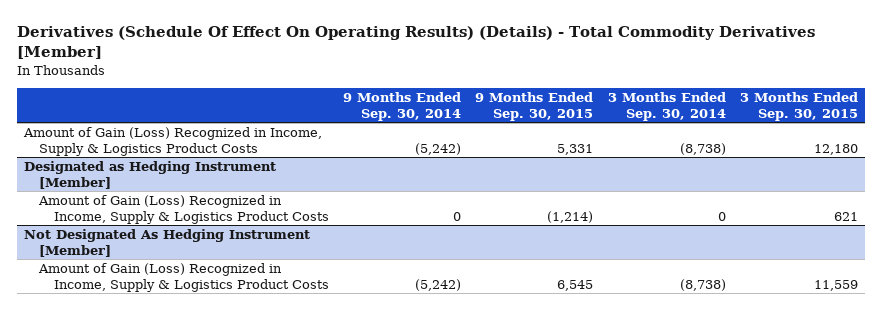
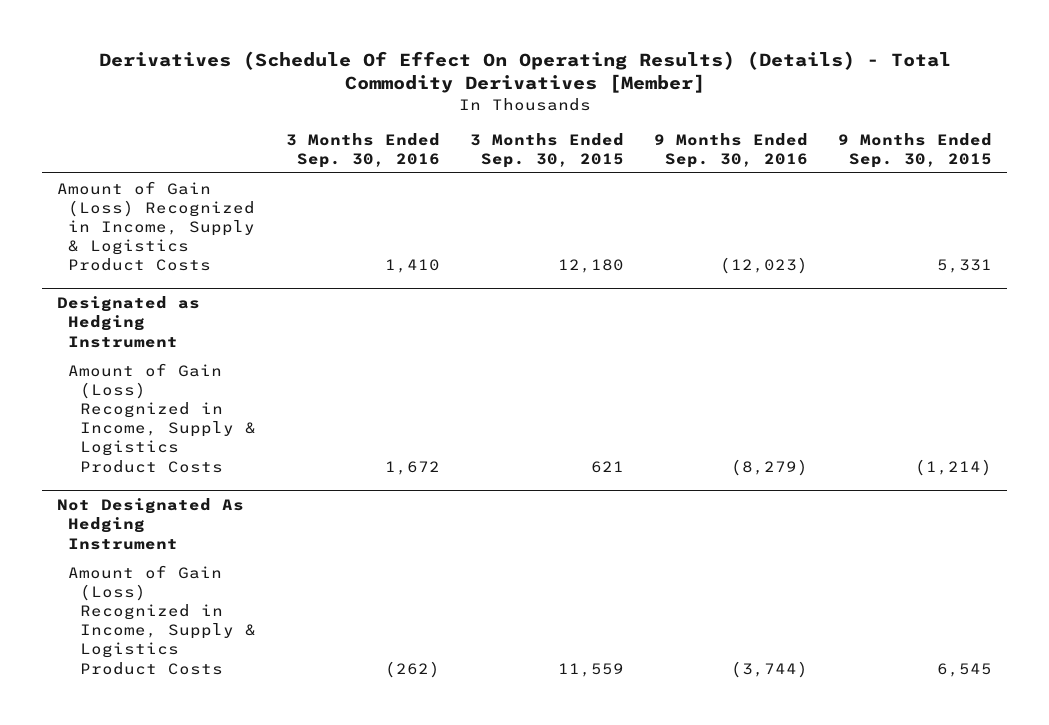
[342,92,461,121] 9 Months Ended Sep. 30, 2014 -> none
[607,92,726,121] 3 Months Ended Sep. 30, 2014 -> none
none -> [285,132,440,168] 3 Months Ended Sep. 30, 2016
none -> [653,132,808,168] 9 Months Ended Sep. 30, 2016
[23,161,276,189] Designated as Hedging Instrument [Member] -> [57,296,201,348] Designated as Hedging Instrument
[23,229,310,257] Not Designated As Hedging Instrument [Member] -> [57,498,245,550] Not Designated As Hedging Instrument

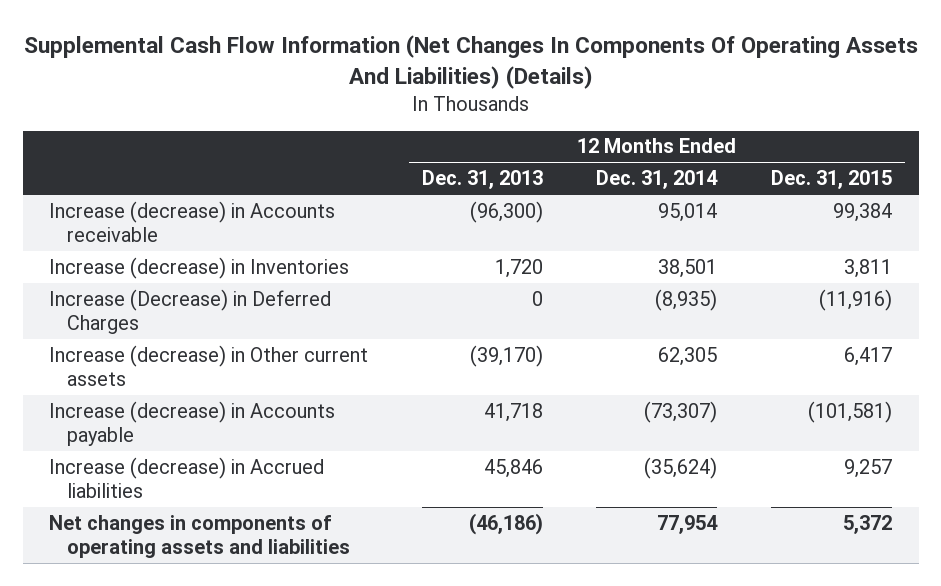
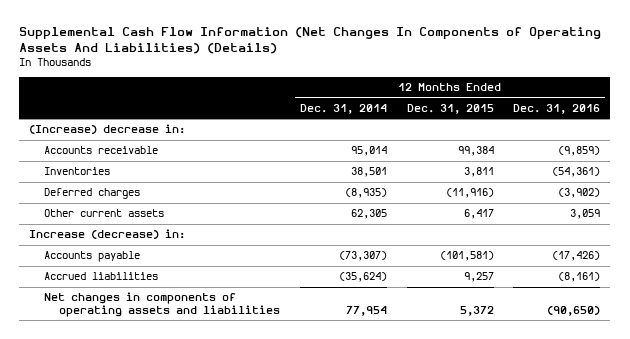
[23,35,918,90] Supplemental Cash Flow Information (Net Changes In Components Of Operating Assets And Liabilities) (Details) -> [19,26,602,55] Supplemental Cash Flow Information (Net Changes In Components of Operating Assets And Liabilities) (Details)
[421,170,543,190] Dec. 31, 2013 -> none
none -> [513,103,601,114] Dec. 31, 2016
none -> [29,124,186,135] (Increase) decrease in:
[49,200,336,243] Increase (decrease) in Accounts receivable -> [44,146,159,155] Accounts receivable
[49,256,350,279] Increase (decrease) in Inventories -> [44,167,111,176] Inventories
[49,288,332,335] Increase (Decrease) in Deferred Charges -> [44,188,141,200] Deferred charges
[49,344,369,387] Increase (decrease) in Other current assets -> [44,209,165,218] Other current assets
none -> [29,229,186,240] Increase (decrease) in:
[49,400,336,447] Increase (decrease) in Accounts payable -> [44,251,141,263] Accounts payable
[49,456,325,499] Increase (decrease) in Accrued liabilities -> [44,272,159,281] Accrued liabilities

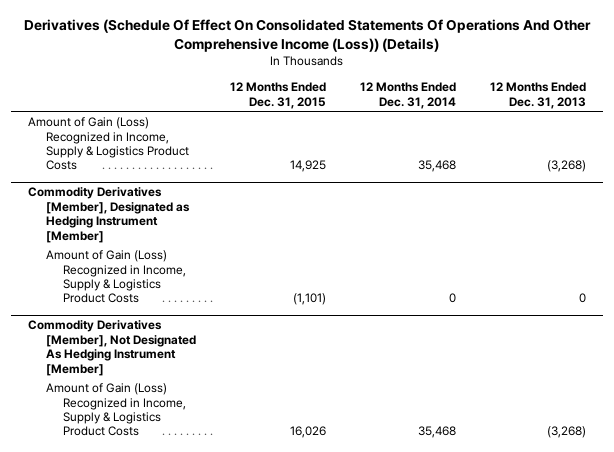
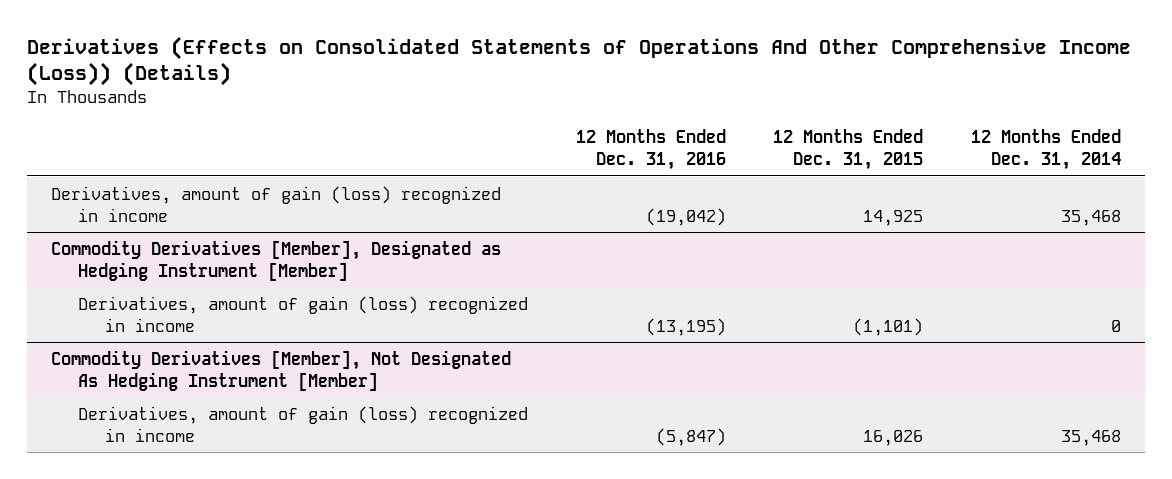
[23,19,591,52] Derivatives (Schedule Of Effect On Consolidated Statements Of Operations And Other Comprehensive Income (Loss)) (Details) -> [27,35,1132,87] Derivatives (Effects on Consolidated Statements of Operations And Other Comprehensive Income (Loss)) (Details)
[489,82,586,109] 12 Months Ended Dec. 31, 2013 -> none
none -> [575,129,726,170] 12 Months Ended Dec. 31, 2016
[28,117,189,171] Amount of Gain (Loss) Recognized in Income, Supply & Logistics Product Costs -> [51,185,502,222] Derivatives, amount of gain (loss) recognized in income
[45,250,186,304] Amount of Gain (Loss) Recognized in Income, Supply & Logistics Product Costs -> [78,295,529,332] Derivatives, amount of gain (loss) recognized in income
[45,383,186,437] Amount of Gain (Loss) Recognized in Income, Supply & Logistics Product Costs -> [78,405,529,442] Derivatives, amount of gain (loss) recognized in income

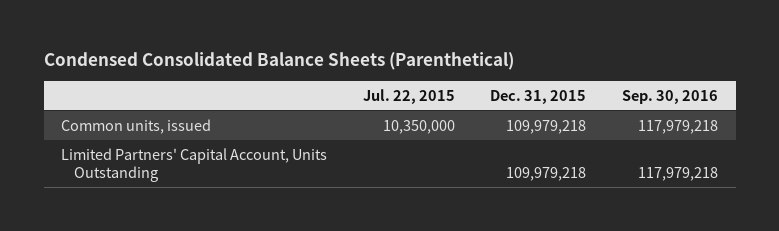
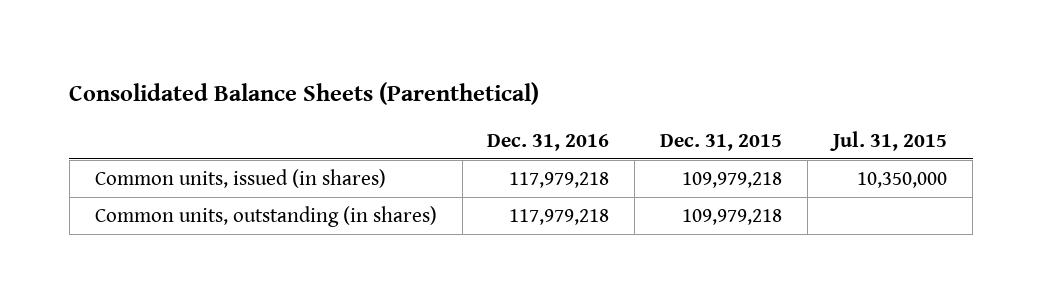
[43,52,514,71] Condensed Consolidated Balance Sheets (Parenthetical) -> [69,82,540,106] Consolidated Balance Sheets (Parenthetical)
[362,88,455,104] Jul. 22, 2015 -> none
[622,89,719,104] Sep. 30, 2016 -> none
none -> [487,133,610,151] Dec. 31, 2016
none -> [830,130,948,151] Jul. 31, 2015
[61,118,212,134] Common units, issued -> [94,168,386,188] Common units, issued (in shares)
[61,147,328,182] Limited Partners' Capital Account, Units Outstanding -> [94,205,437,227] Common units, outstanding (in shares)

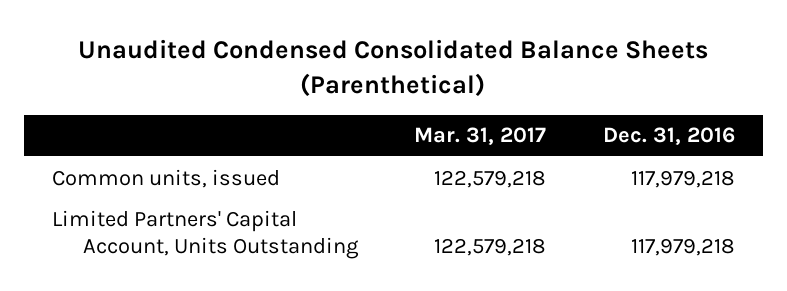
[69,82,540,106] Consolidated Balance Sheets (Parenthetical) -> [78,39,709,97] Unaudited Condensed Consolidated Balance Sheets (Parenthetical)
[660,133,783,151] Dec. 31, 2015 -> none
[830,130,948,151] Jul. 31, 2015 -> none
none -> [414,127,547,146] Mar. 31, 2017
[94,168,386,188] Common units, issued (in shares) -> [52,168,281,188] Common units, issued
[94,205,437,227] Common units, outstanding (in shares) -> [52,209,360,260] Limited Partners' Capital Account, Units Outstanding

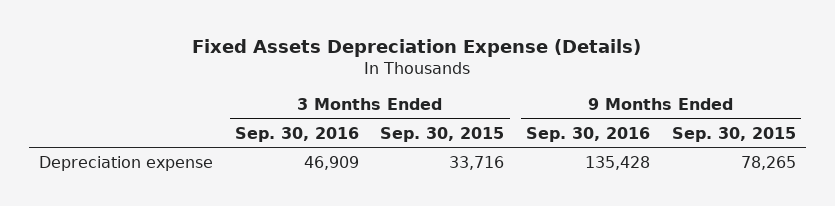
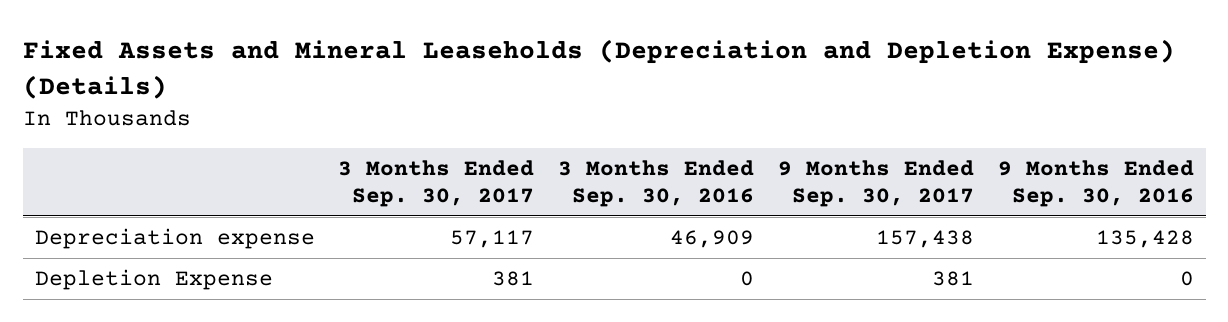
[192,38,642,57] Fixed Assets Depreciation Expense (Details) -> [22,39,1175,99] Fixed Assets and Mineral Leaseholds (Depreciation and Depletion Expense) (Details)
[380,126,505,142] Sep. 30, 2015 -> none
[671,126,796,142] Sep. 30, 2015 -> none
none -> [338,159,535,207] 3 Months Ended Sep. 30, 2017
none -> [777,159,974,207] 9 Months Ended Sep. 30, 2017
none -> [34,269,273,291] Depletion Expense

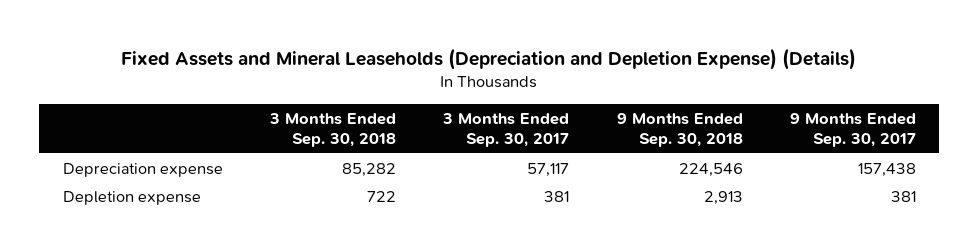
[558,159,755,207] 3 Months Ended Sep. 30, 2016 -> none
[997,159,1194,207] 9 Months Ended Sep. 30, 2016 -> none
none -> [269,112,397,148] 3 Months Ended Sep. 30, 2018
none -> [616,112,743,148] 9 Months Ended Sep. 30, 2018
[34,269,273,291] Depletion Expense -> [62,190,201,205] Depletion expense

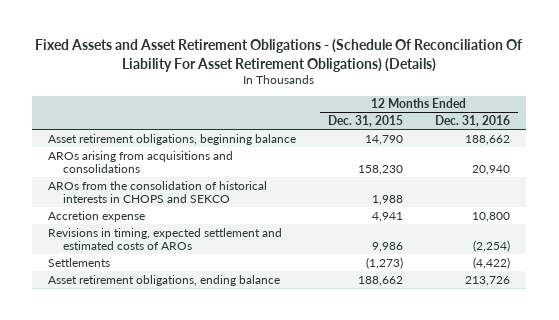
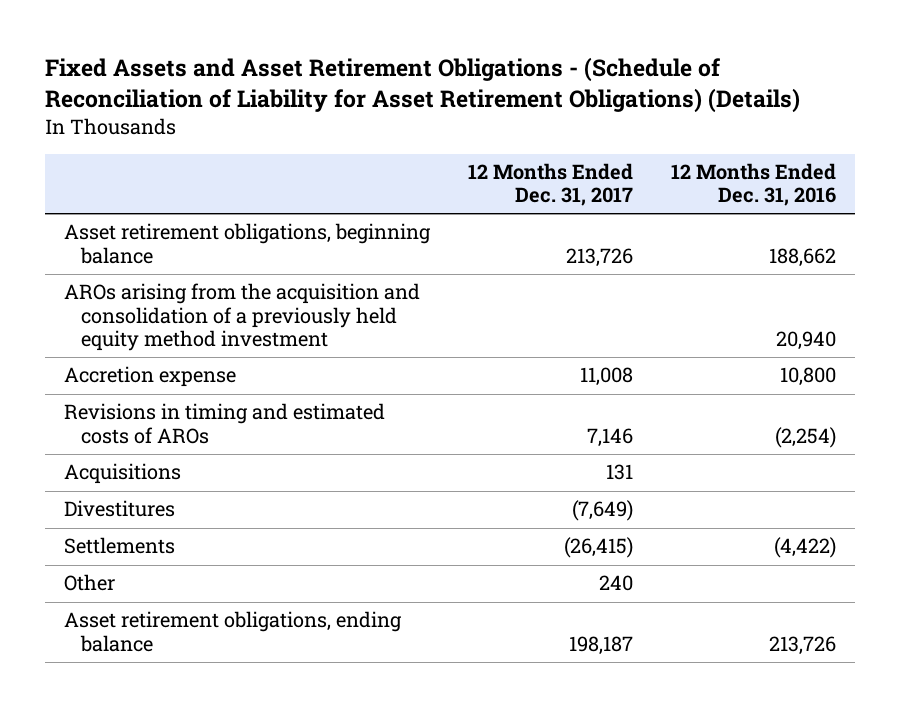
[35,39,523,72] Fixed Assets and Asset Retirement Obligations - (Schedule Of Reconciliation Of Liability For Asset Retirement Obligations) (Details) -> [45,57,801,114] Fixed Assets and Asset Retirement Obligations - (Schedule of Reconciliation of Liability for Asset Retirement Obligations) (Details)
[328,115,404,128] Dec. 31, 2015 -> none
none -> [468,163,634,207] 12 Months Ended Dec. 31, 2017
[48,180,268,204] AROs from the consolidation of historical interests in CHOPS and SEKCO -> none
[48,150,234,174] AROs arising from acquisitions and consolidations -> [64,283,421,351] AROs arising from the acquisition and consolidation of a previously held equity method investment
[48,227,283,251] Revisions in timing, expected settlement and estimated costs of AROs -> [64,403,386,444] Revisions in timing and estimated costs of AROs
none -> [64,463,182,485] Acquisitions
none -> [64,500,176,518] Divestitures
none -> [64,574,116,592] Other

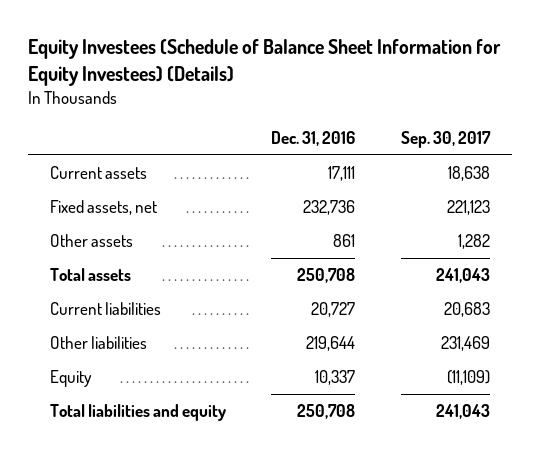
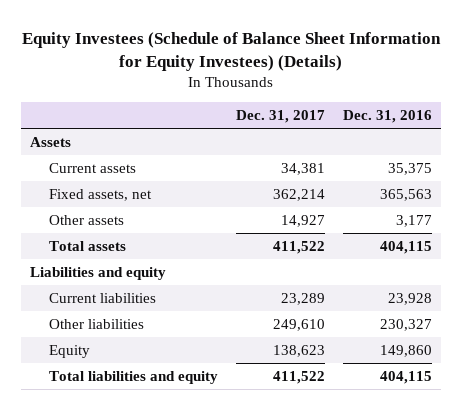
[400,131,491,149] Sep. 30, 2017 -> none
none -> [236,110,326,124] Dec. 31, 2017
none -> [29,136,71,147] Assets
[328,166,356,182] 17,111 -> [388,162,433,175] 35,375
[303,200,356,216] 232,736 -> [380,188,433,201] 365,563
[333,234,356,248] 861 -> [396,214,433,227] 3,177
[297,268,356,284] 250,708 -> [380,240,433,254] 404,115
none -> [29,266,166,280] Liabilities and equity
[311,302,356,318] 20,727 -> [388,292,433,305] 23,928
[306,336,356,352] 219,644 -> [380,318,433,331] 230,327
[315,370,356,386] 10,337 -> [380,344,433,357] 149,860
[297,404,356,420] 250,708 -> [380,370,433,384] 404,115

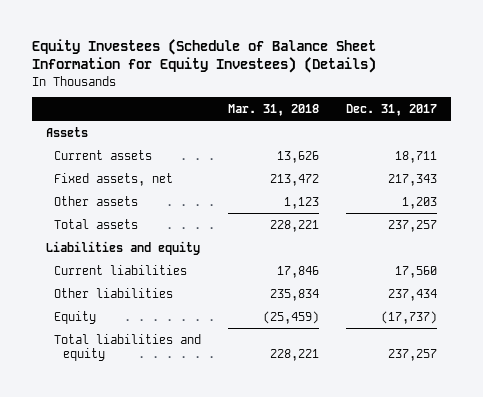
[343,110,433,124] Dec. 31, 2016 -> none
none -> [228,103,320,116] Mar. 31, 2018
[281,162,326,175] 34,381 -> [395,150,438,163] 18,711
[273,188,326,201] 362,214 -> [388,173,438,186] 217,343
[281,214,326,227] 14,927 -> [402,196,438,209] 1,203
[273,240,326,254] 411,522 -> [388,219,438,232] 237,257
[281,292,326,305] 23,289 -> [395,265,438,278] 17,560
[273,318,326,331] 249,610 -> [388,288,438,301] 237,434
[273,344,326,357] 138,623 -> [381,310,438,324] (17,737)
[273,370,326,384] 411,522 -> [388,349,438,362] 237,257

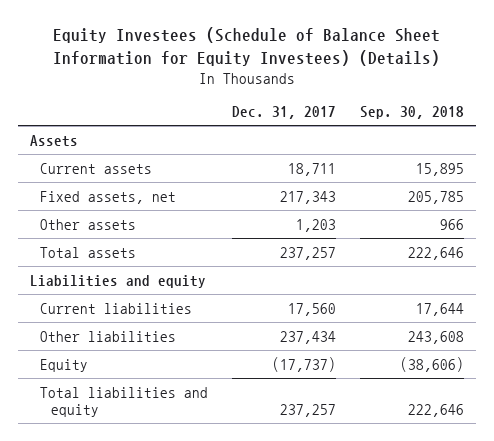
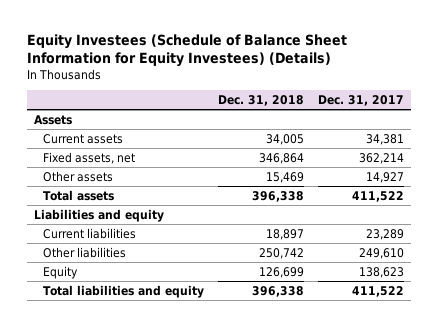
[360,105,465,119] Sep. 30, 2018 -> none
none -> [217,95,304,107] Dec. 31, 2018
[288,162,337,176] 18,711 -> [365,133,404,145] 34,381
[280,190,337,204] 217,343 -> [358,152,404,164] 362,214
[296,218,337,232] 1,203 -> [365,171,404,183] 14,927
[280,246,337,260] 237,257 -> [351,190,404,202] 411,522
[288,302,337,316] 17,560 -> [365,228,404,240] 23,289
[280,330,337,344] 237,434 -> [358,247,404,259] 249,610
[272,356,337,372] (17,737) -> [358,266,404,278] 138,623
[280,403,337,417] 237,257 -> [351,285,404,297] 411,522

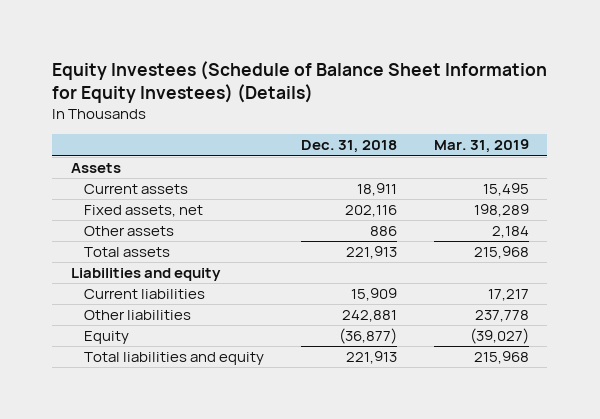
[317,95,404,107] Dec. 31, 2017 -> none
none -> [433,139,529,154] Mar. 31, 2019
[265,133,304,145] 34,005 -> [356,183,397,197] 18,911
[258,152,304,164] 346,864 -> [344,205,397,218] 202,116
[265,171,304,183] 15,469 -> [369,226,397,237] 886
[251,190,304,202] 396,338 -> [345,246,397,260] 221,913
[265,228,304,240] 18,897 -> [350,288,397,302] 15,909
[258,247,304,259] 250,742 -> [341,310,397,323] 242,881
[258,266,304,278] 126,699 -> [338,328,397,345] (36,877)
[251,285,304,297] 396,338 -> [345,351,397,365] 221,913

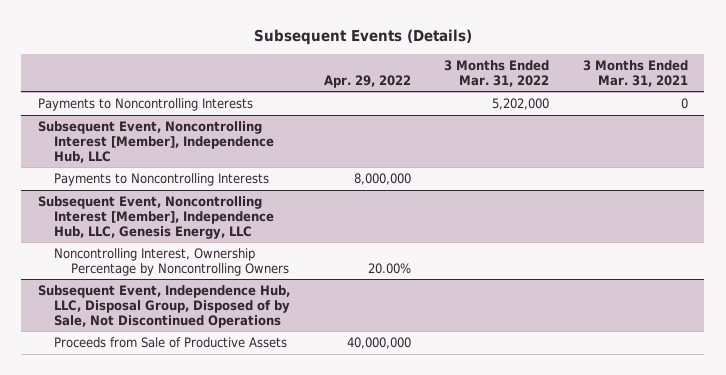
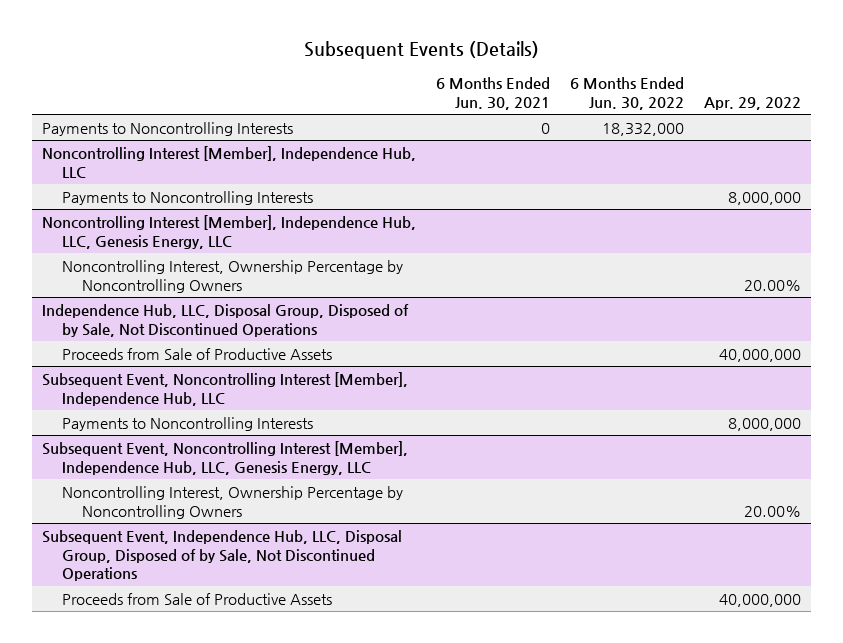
[444,59,550,87] 3 Months Ended Mar. 31, 2022 -> none
[582,59,688,87] 3 Months Ended Mar. 31, 2021 -> none
none -> [436,77,551,110] 6 Months Ended Jun. 30, 2021
none -> [570,77,685,110] 6 Months Ended Jun. 30, 2022
none -> [41,145,416,178] Noncontrolling Interest [Member], Independence Hub, LLC
none -> [62,190,314,205] Payments to Noncontrolling Interests
none -> [41,214,416,249] Noncontrolling Interest [Member], Independence Hub, LLC, Genesis Energy, LLC
none -> [62,259,404,293] Noncontrolling Interest, Ownership Percentage by Noncontrolling Owners
none -> [41,303,409,337] Independence Hub, LLC, Disposal Group, Disposed of by Sale, Not Discontinued Operations
none -> [62,347,333,360] Proceeds from Sale of Productive Assets

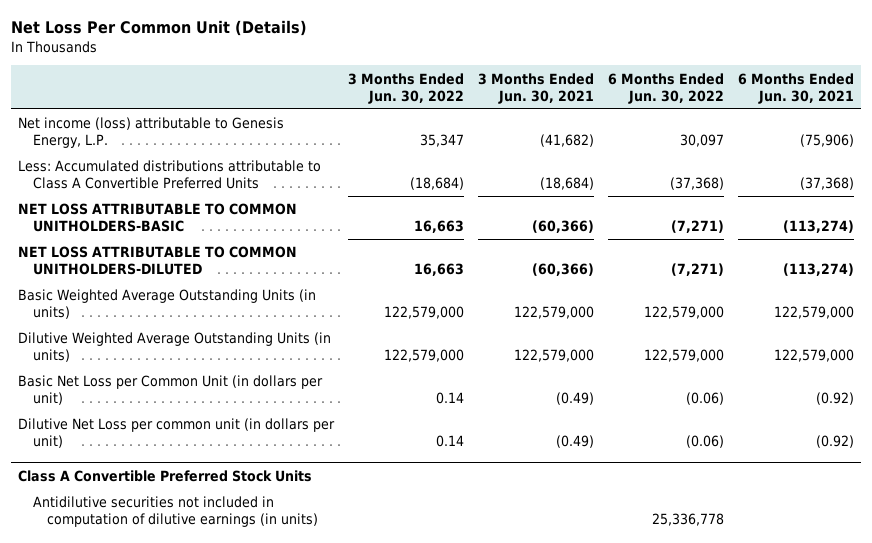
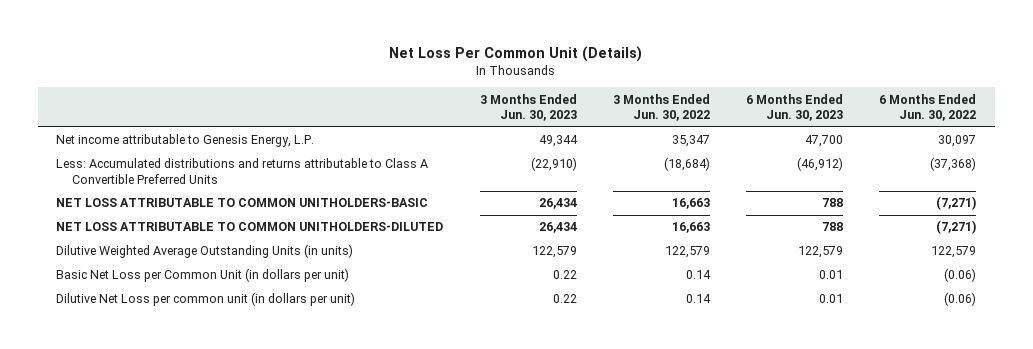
[478,72,595,104] 3 Months Ended Jun. 30, 2021 -> none
[737,72,854,104] 6 Months Ended Jun. 30, 2021 -> none
none -> [479,93,577,122] 3 Months Ended Jun. 30, 2023
none -> [746,93,844,122] 6 Months Ended Jun. 30, 2023
[18,117,285,149] Net income (loss) attributable to Genesis Energy, L.P. -> [56,134,315,148] Net income attributable to Genesis Energy, L.P.
[18,160,322,190] Less: Accumulated distributions attributable to Class A Convertible Preferred Units -> [56,158,429,184] Less: Accumulated distributions and returns attributable to Class A Convertible Preferred Units
[18,289,317,320] Basic Weighted Average Outstanding Units (in units) -> none
[384,349,465,363] 122,579,000 -> [664,246,710,259] 122,579
[644,349,725,363] 122,579,000 -> [931,246,977,259] 122,579
[18,469,313,482] Class A Convertible Preferred Stock Units -> none
[32,496,319,528] Antidilutive securities not included in computation of dilutive earnings (in units) -> none

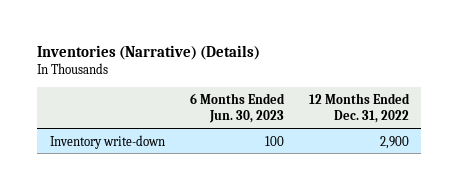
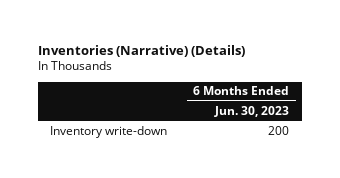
[308,92,410,124] 12 Months Ended Dec. 31, 2022 -> none
[264,135,284,146] 100 -> [268,125,290,135] 200

